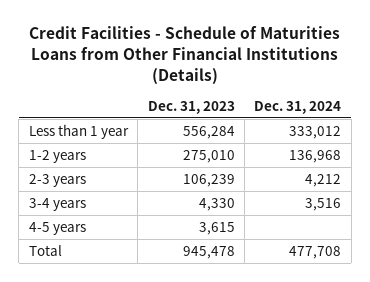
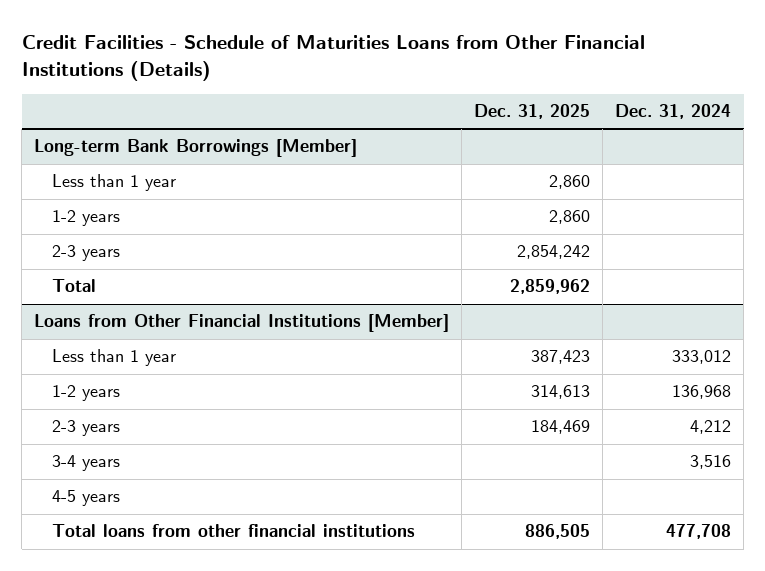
[147,100,235,114] Dec. 31, 2023 -> none
none -> [474,104,591,120] Dec. 31, 2025
none -> [34,139,358,158] Long-term Bank Borrowings [Member]
none -> [52,174,177,192] Less than 1 year
none -> [52,210,121,227] 1-2 years
none -> [52,245,121,262] 2-3 years
none -> [52,279,97,293] Total
none -> [34,314,450,333] Loans from Other Financial Institutions [Member]
[28,244,62,256] Total -> [52,524,416,538] Total loans from other financial institutions

